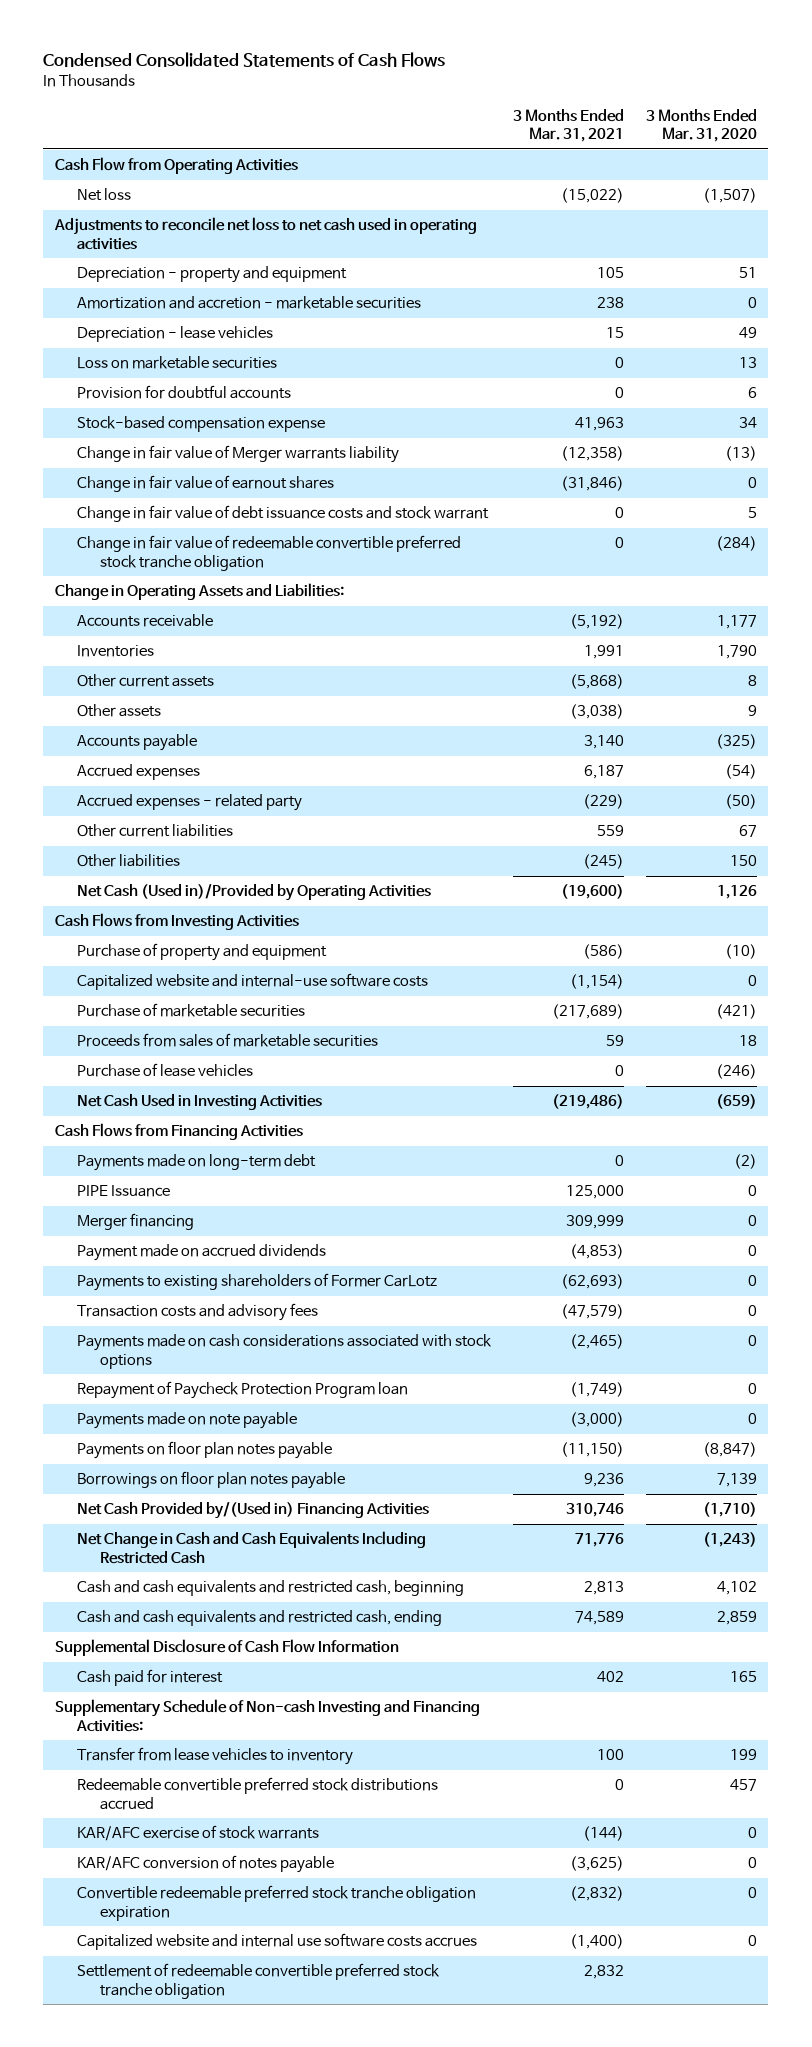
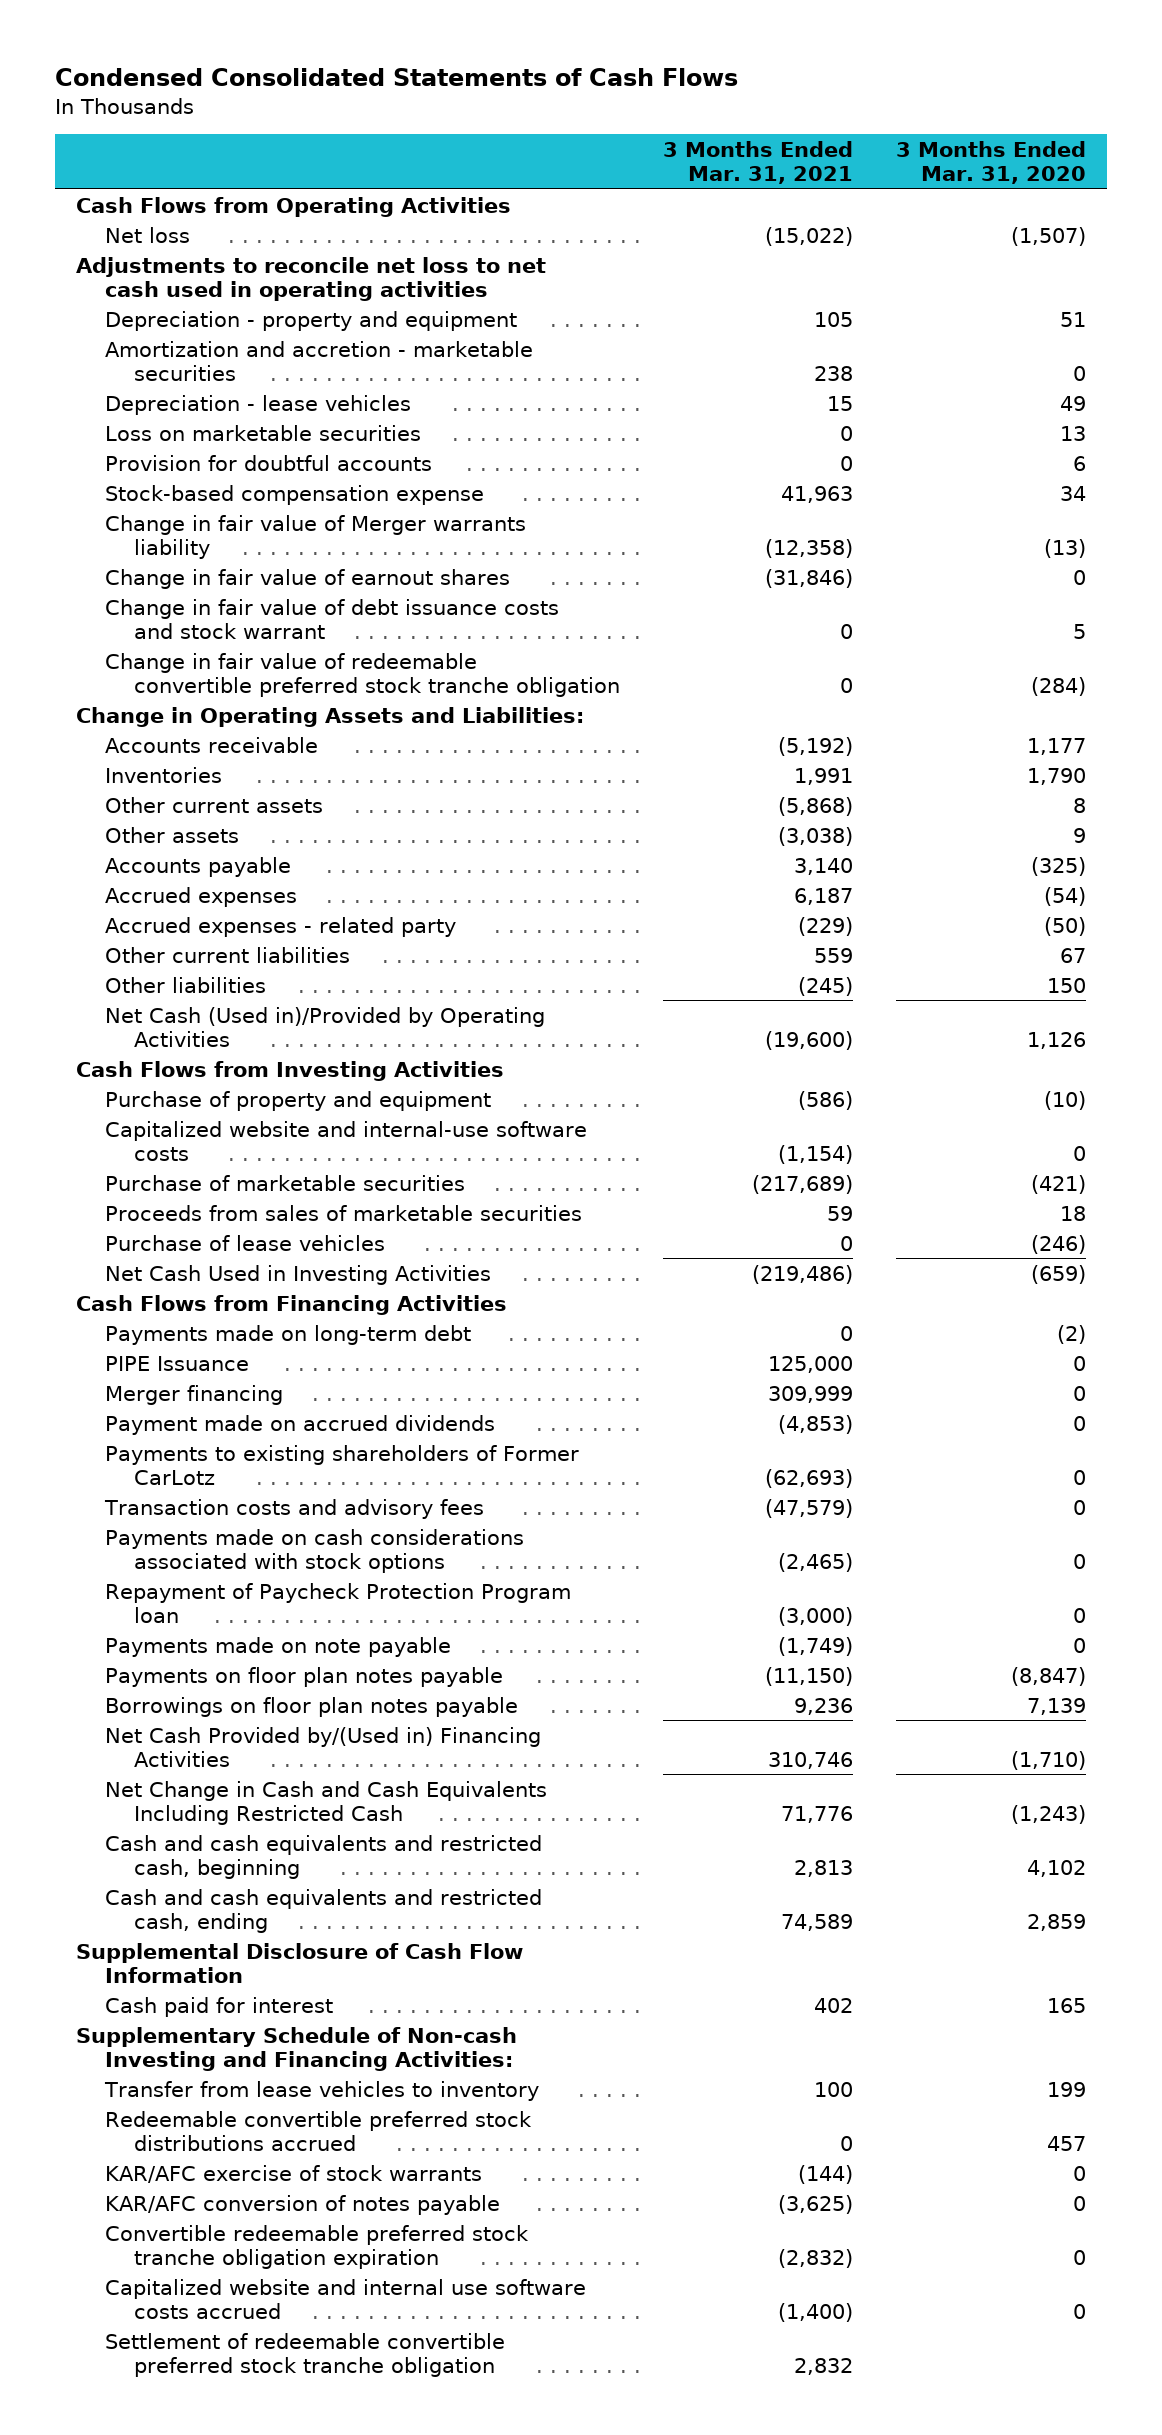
[54,157,298,175] Cash Flow from Operating Activities -> [76,196,512,217] Cash Flows from Operating Activities
[570,1382,625,1398] (1,749) -> [777,1606,853,1626] (3,000)
[570,1412,625,1428] (3,000) -> [777,1636,853,1656] (1,749)
[77,1933,478,1951] Capitalized website and internal use software costs accrues -> [104,2278,586,2319] Capitalized website and internal use software costs accrued

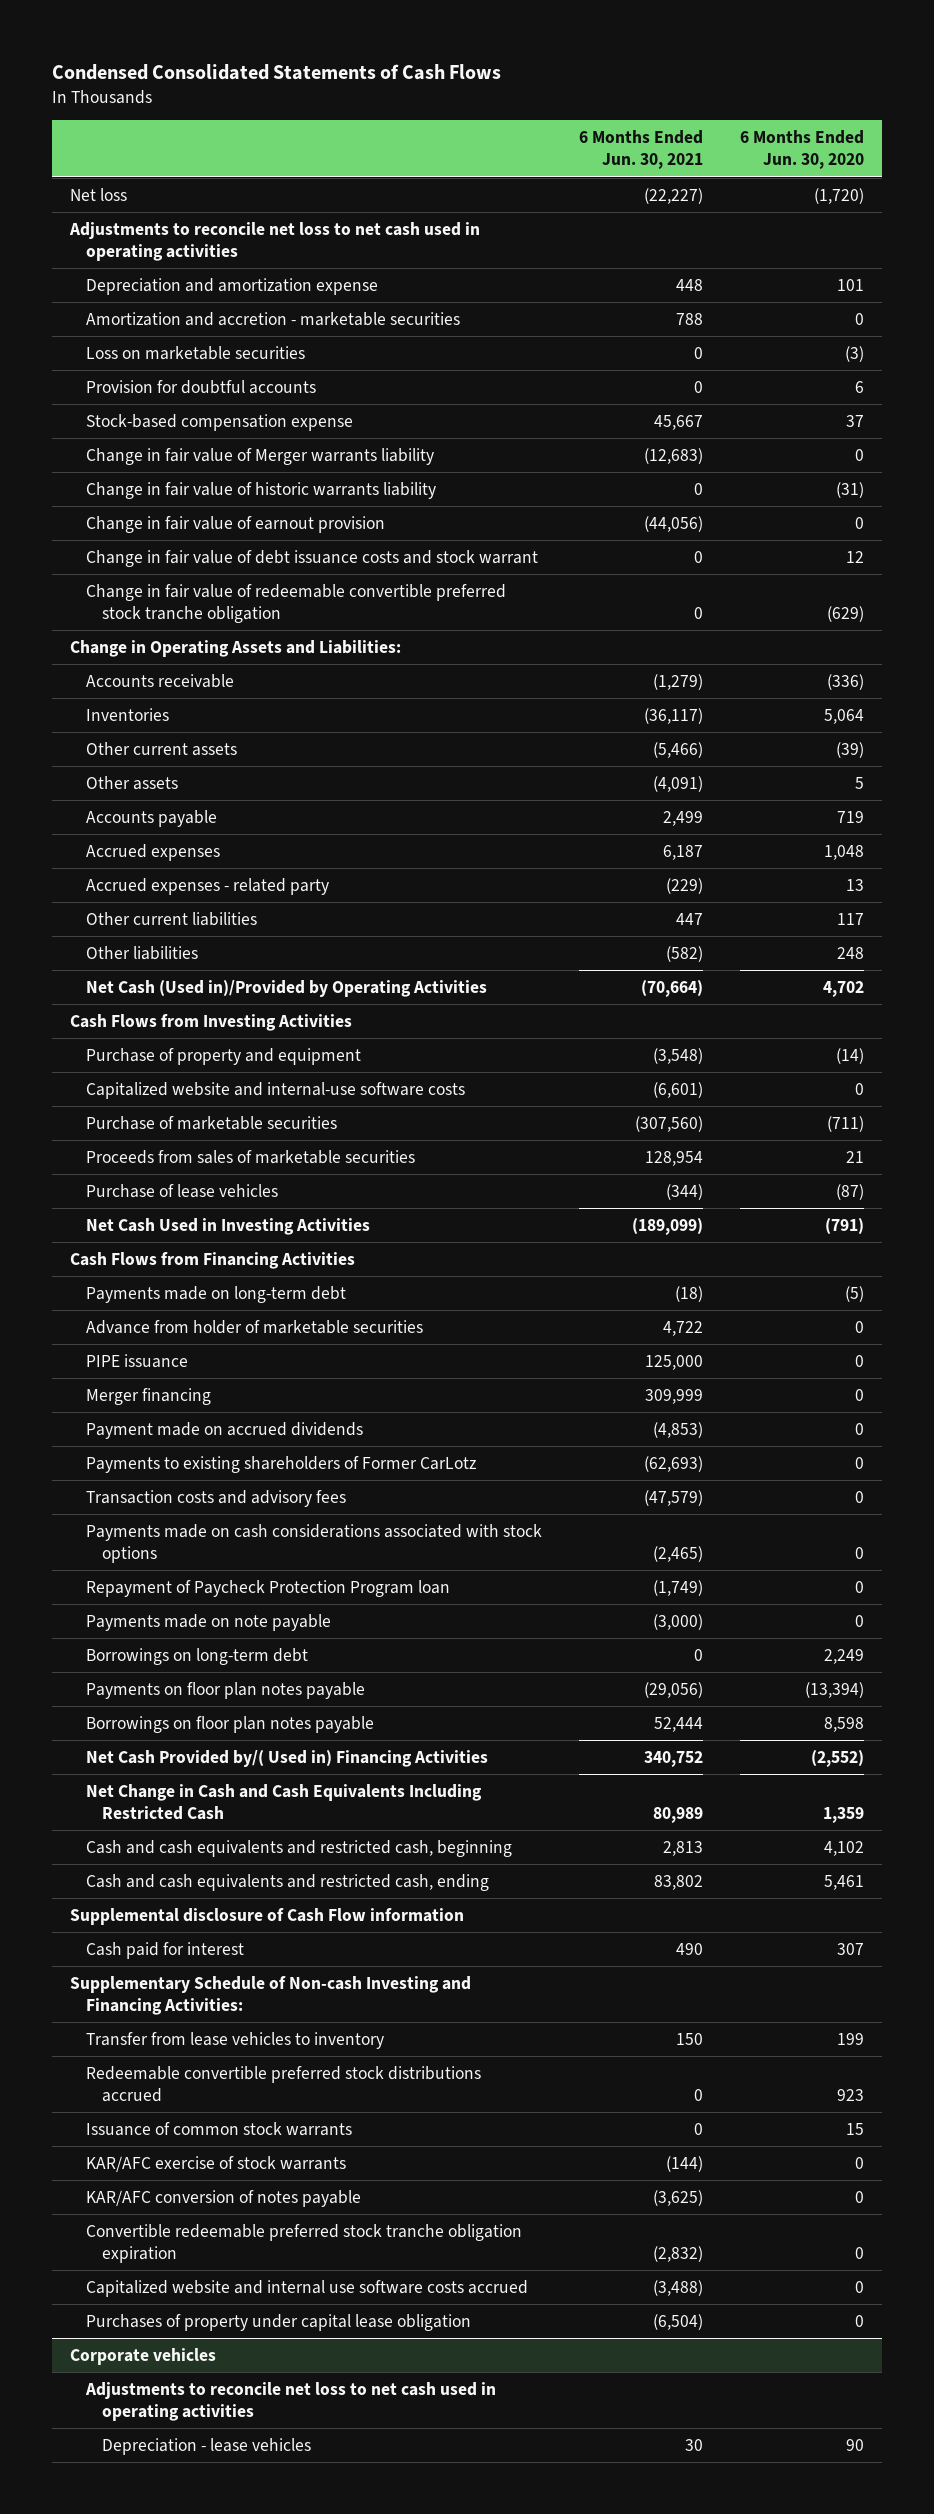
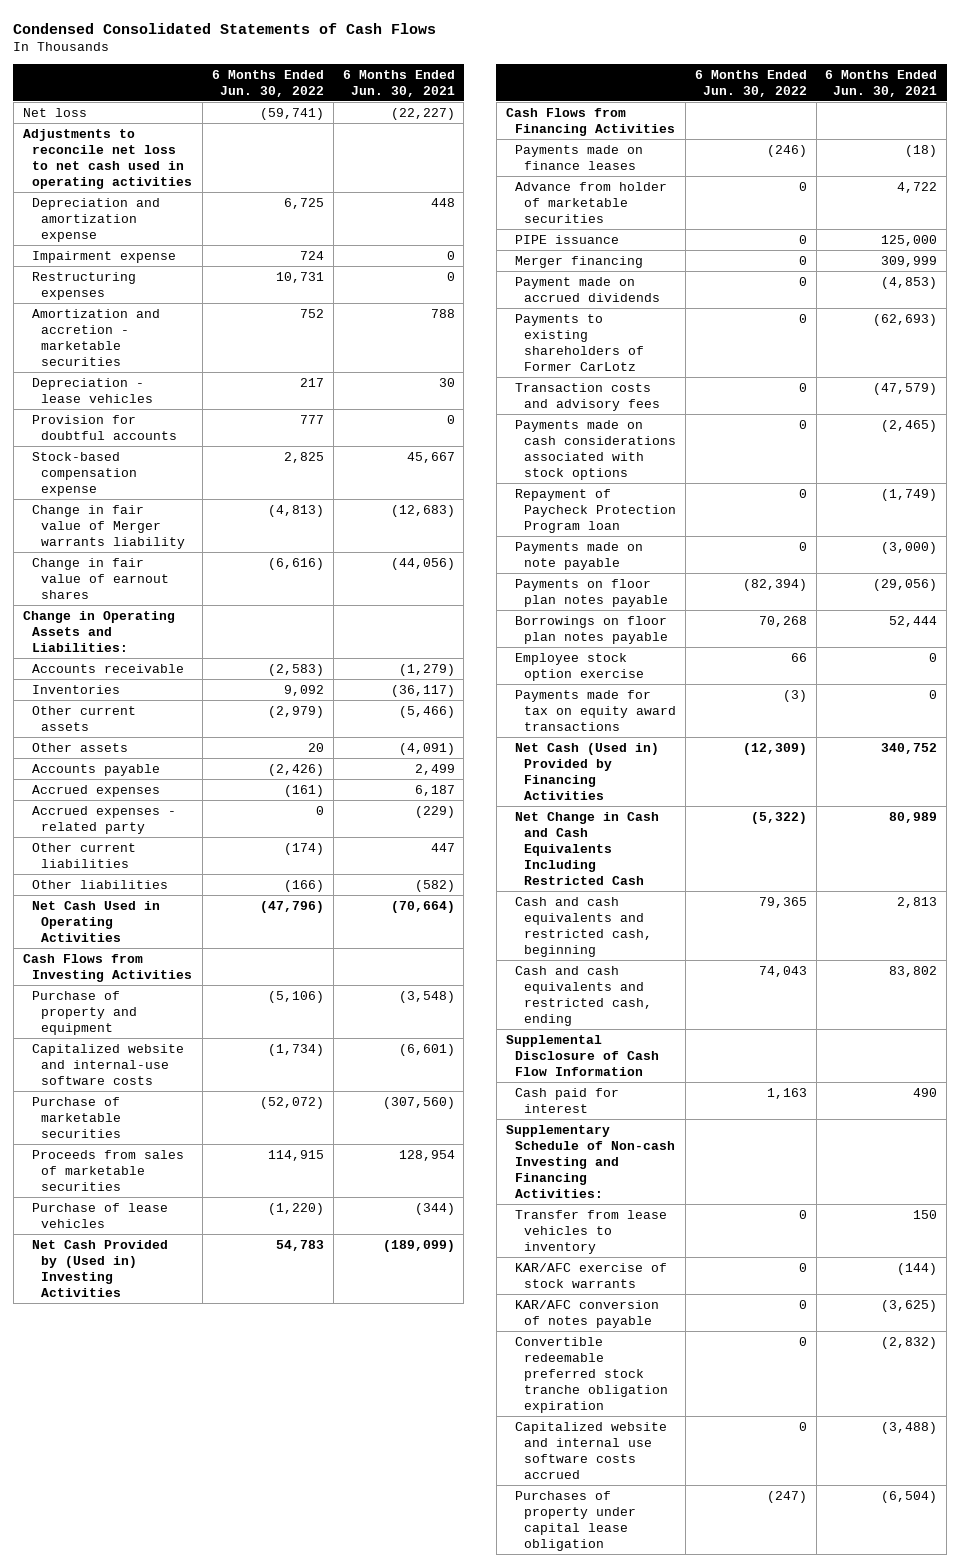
[739,130,864,170] 6 Months Ended Jun. 30, 2020 -> none
none -> [211,69,324,97] 6 Months Ended Jun. 30, 2022
none -> [32,250,177,263] Impairment expense
none -> [32,271,137,300] Restructuring expenses
[86,345,306,360] Loss on marketable securities -> none
none -> [32,377,154,403] Depreciation - lease vehicles
[86,481,437,499] Change in fair value of historic warrants liability -> none
[86,549,539,567] Change in fair value of debt issuance costs and stock warrant -> none
[86,583,507,624] Change in fair value of redeemable convertible preferred stock tranche obligation -> none
[86,515,386,533] Change in fair value of earnout provision -> [32,557,170,599] Change in fair value of earnout shares
[86,979,488,997] Net Cash (Used in)/Provided by Operating Activities -> [32,900,161,942] Net Cash Used in Operating Activities
[86,1217,371,1235] Net Cash Used in Investing Activities -> [32,1239,169,1297] Net Cash Provided by (Used in) Investing Activities
[86,1285,347,1303] Payments made on long-term debt -> none
none -> [515,144,644,170] Payments made on finance leases
[86,1647,309,1665] Borrowings on long-term debt -> none
none -> [515,652,645,681] Employee stock option exercise
none -> [515,689,677,731] Payments made for tax on equity award transactions
[86,1749,489,1767] Net Cash Provided by/( Used in) Financing Activities -> [515,742,660,800] Net Cash (Used in) Provided by Financing Activities
[70,1907,465,1925] Supplemental disclosure of Cash Flow information -> [505,1034,660,1076] Supplemental Disclosure of Cash Flow Information
[86,2065,482,2103] Redeemable convertible preferred stock distributions accrued -> none
[86,2121,353,2136] Issuance of common stock warrants -> none
[70,2347,217,2365] Corporate vehicles -> none
[85,2381,497,2422] Adjustments to reconcile net loss to net cash used in operating activities -> none
[101,2437,311,2455] Depreciation - lease vehicles -> none

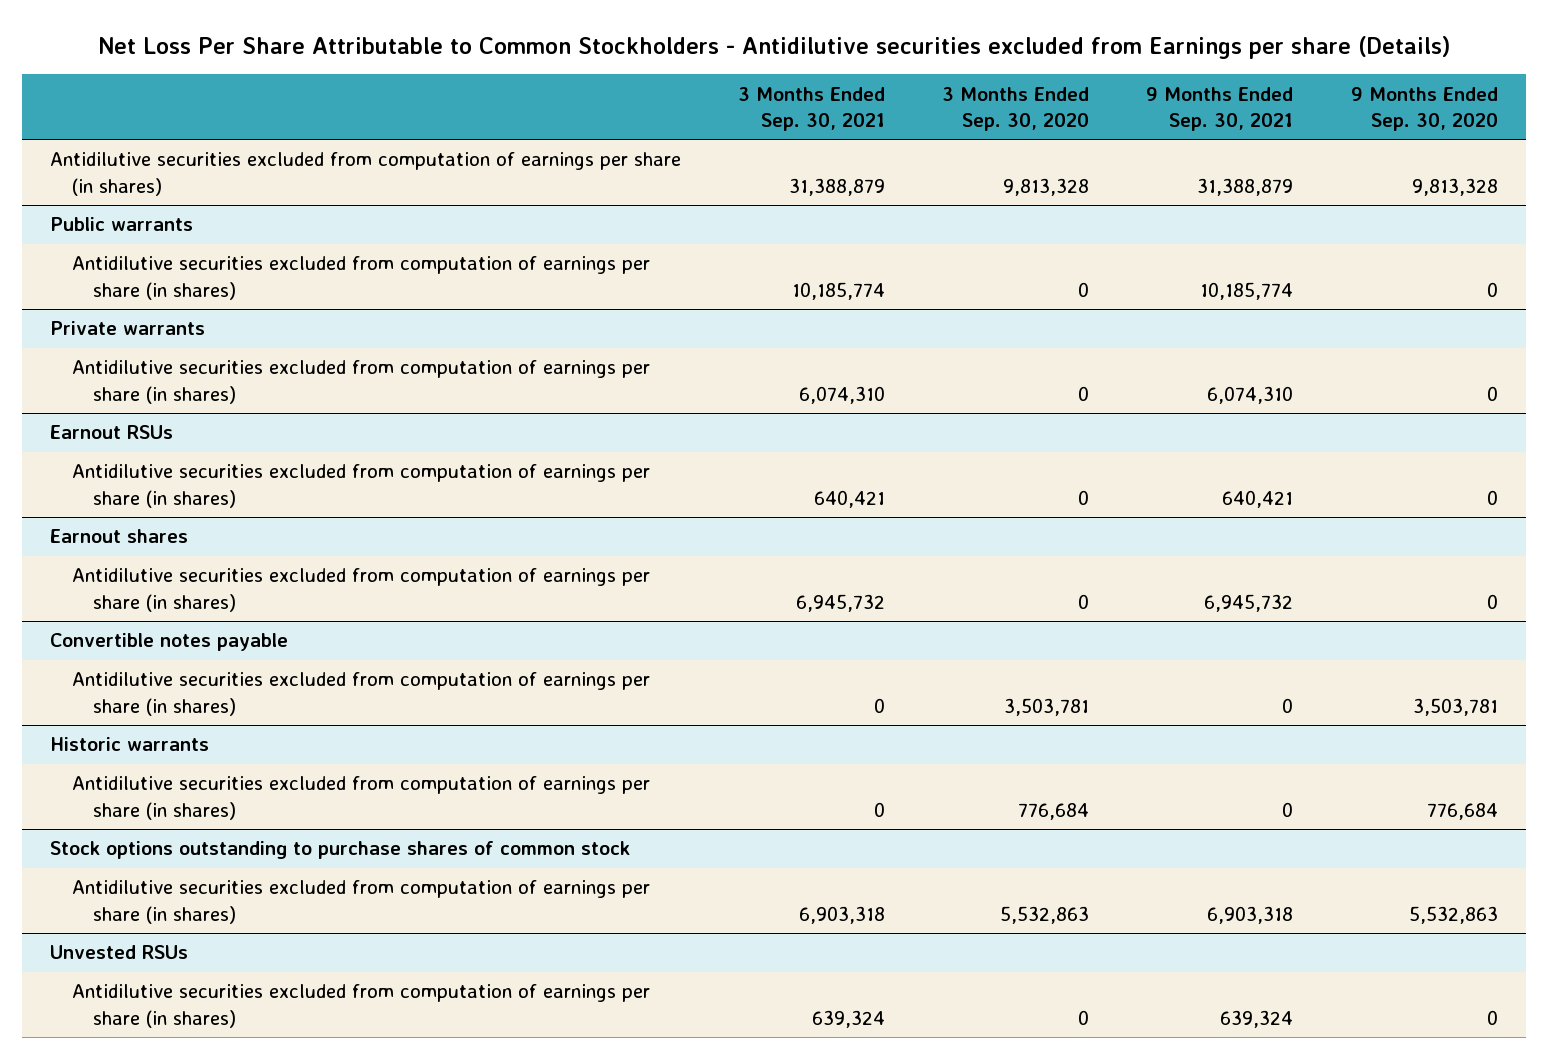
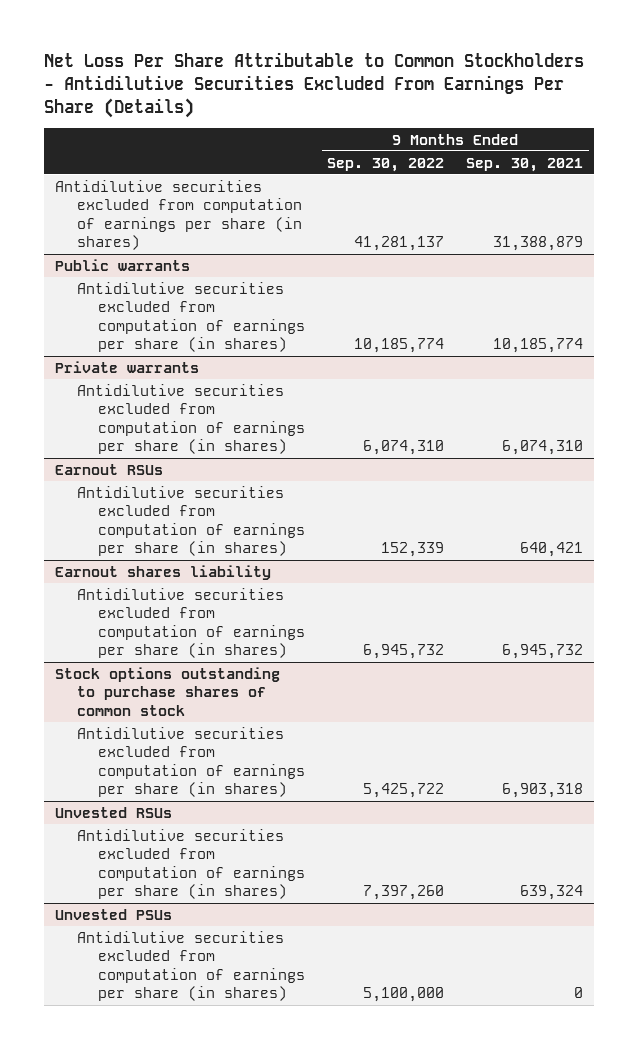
[97,35,1450,59] Net Loss Per Share Attributable to Common Stockholders - Antidilutive securities excluded from Earnings per share (Details) -> [43,51,584,118] Net Loss Per Share Attributable to Common Stockholders - Antidilutive Securities Excluded From Earnings Per Share (Details)
[738,86,886,131] 3 Months Ended Sep. 30, 2021 -> none
[942,86,1090,131] 3 Months Ended Sep. 30, 2020 -> none
[1350,86,1498,131] 9 Months Ended Sep. 30, 2020 -> none
none -> [327,157,445,172] Sep. 30, 2022
[50,529,189,544] Earnout shares -> [54,564,271,580] Earnout shares liability
[50,633,289,652] Convertible notes payable -> none
[71,672,650,716] Antidilutive securities excluded from computation of earnings per share (in shares) -> none
[50,737,210,752] Historic warrants -> none
[71,776,650,820] Antidilutive securities excluded from computation of earnings per share (in shares) -> none
none -> [54,908,172,920] Unvested PSUs
none -> [76,930,306,1002] Antidilutive securities excluded from computation of earnings per share (in shares)

